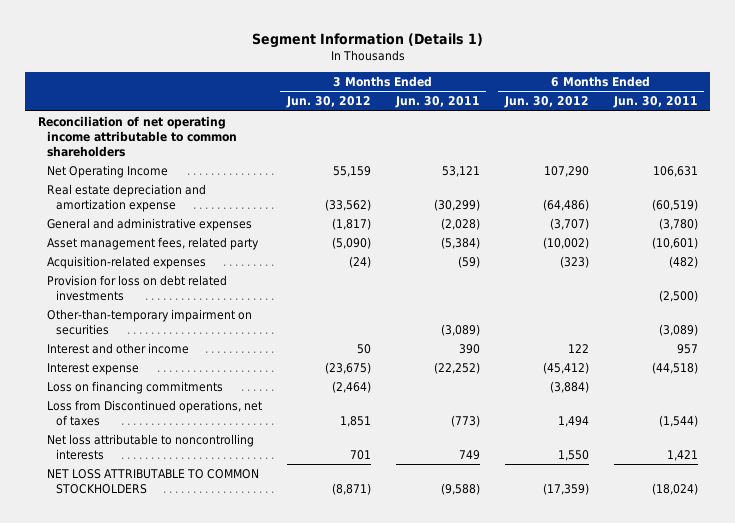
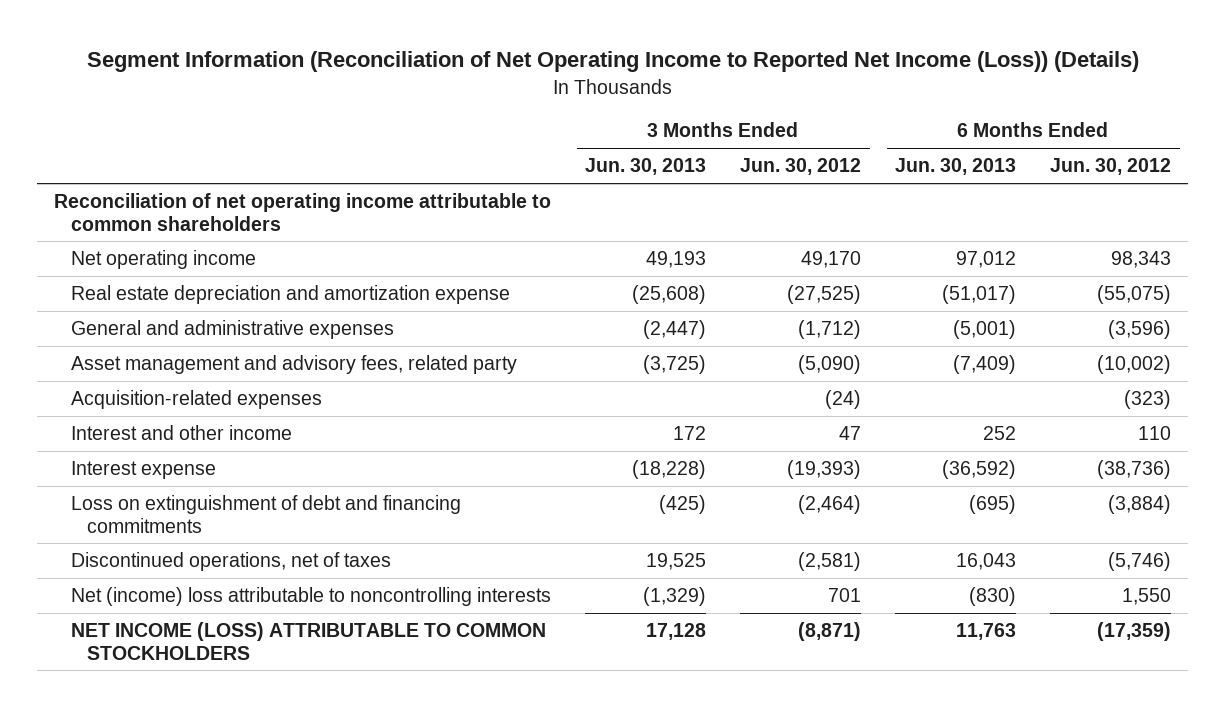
[251,32,483,48] Segment Information (Details 1) -> [86,51,1139,73] Segment Information (Reconciliation of Net Operating Income to Reported Net Income (Loss)) (Details)
[394,96,480,109] Jun. 30, 2011 -> none
[612,96,698,109] Jun. 30, 2011 -> none
none -> [585,158,707,176] Jun. 30, 2013
none -> [895,158,1017,176] Jun. 30, 2013
[46,165,168,179] Net Operating Income -> [70,250,256,270] Net operating income
[332,166,371,178] 55,159 -> [801,251,862,269] 49,170
[543,166,589,178] 107,290 -> [1111,251,1172,269] 98,343
[324,198,371,211] (33,562) -> [787,285,862,305] (27,525)
[542,198,589,211] (64,486) -> [1097,285,1172,305] (55,075)
[331,218,371,231] (1,817) -> [798,320,862,340] (1,712)
[549,218,589,231] (3,707) -> [1108,320,1172,340] (3,596)
[46,237,259,251] Asset management fees, related party -> [70,355,517,375] Asset management and advisory fees, related party
[46,275,227,301] Provision for loss on debt related investments -> none
[46,309,252,335] Other-than-temporary impairment on securities -> none
[356,344,371,355] 50 -> [839,426,862,441] 47
[567,344,589,354] 122 -> [1138,426,1172,441] 110
[324,362,371,375] (23,675) -> [787,460,862,480] (19,393)
[542,362,589,375] (45,412) -> [1097,460,1172,480] (38,736)
[46,381,223,395] Loss on financing commitments -> [70,495,461,533] Loss on extinguishment of debt and financing commitments
[46,400,262,426] Loss from Discontinued operations, net of taxes -> [70,552,391,572] Discontinued operations, net of taxes
[339,415,371,427] 1,851 -> [798,552,862,572] (2,581)
[557,415,589,427] 1,494 -> [1108,552,1172,572] (5,746)
[46,434,254,460] Net loss attributable to noncontrolling interests -> [70,587,551,607] Net (income) loss attributable to noncontrolling interests
[46,469,259,494] NET LOSS ATTRIBUTABLE TO COMMON STOCKHOLDERS -> [70,622,546,660] NET INCOME (LOSS) ATTRIBUTABLE TO COMMON STOCKHOLDERS

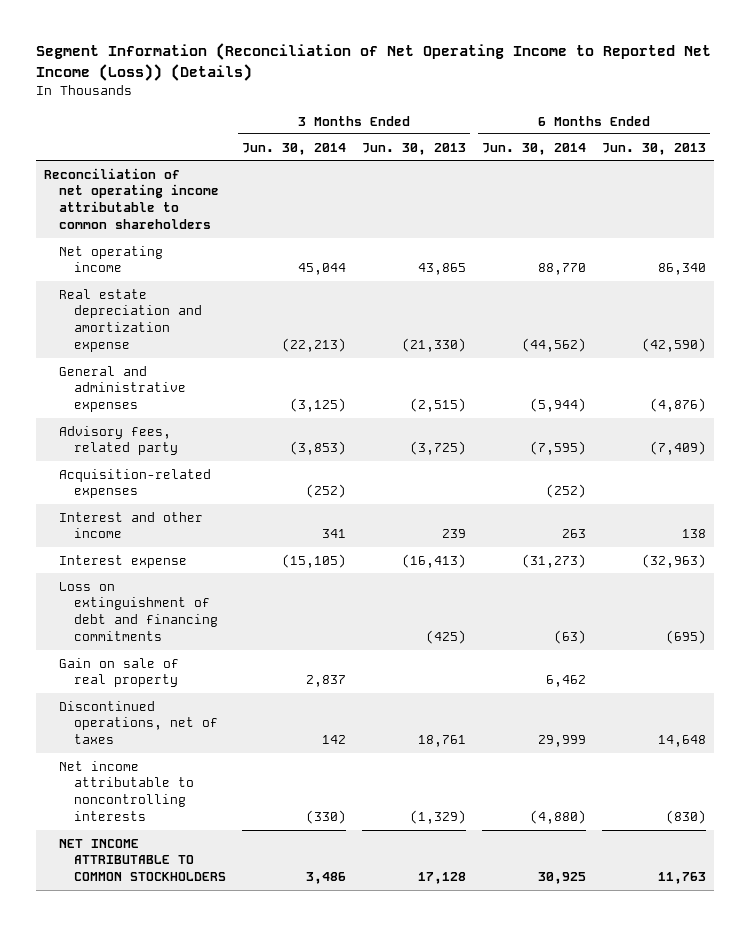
[740,158,862,176] Jun. 30, 2012 -> none
[1050,158,1172,176] Jun. 30, 2012 -> none
none -> [241,142,346,155] Jun. 30, 2014
none -> [482,142,587,155] Jun. 30, 2014
[646,251,707,269] 49,193 -> [418,263,467,276] 43,865
[956,251,1017,269] 97,012 -> [658,263,707,276] 86,340
[632,285,707,305] (25,608) -> [402,338,467,353] (21,330)
[942,285,1017,305] (51,017) -> [642,338,707,353] (42,590)
[643,320,707,340] (2,447) -> [410,398,467,413] (2,515)
[953,320,1017,340] (5,001) -> [650,398,707,413] (4,876)
[70,355,517,375] Asset management and advisory fees, related party -> [58,425,178,456] Advisory fees, related party
[673,426,707,441] 172 -> [442,529,467,539] 239
[983,426,1017,441] 252 -> [682,529,707,539] 138
[632,460,707,480] (18,228) -> [402,553,467,568] (16,413)
[942,460,1017,480] (36,592) -> [642,553,707,568] (32,963)
none -> [58,657,179,688] Gain on sale of real property
[646,553,707,571] 19,525 -> [418,735,467,748] 18,761
[956,553,1017,571] 16,043 -> [658,735,707,748] 14,648
[70,587,551,607] Net (income) loss attributable to noncontrolling interests -> [58,760,194,822] Net income attributable to noncontrolling interests
[70,622,546,660] NET INCOME (LOSS) ATTRIBUTABLE TO COMMON STOCKHOLDERS -> [58,838,226,882] NET INCOME ATTRIBUTABLE TO COMMON STOCKHOLDERS

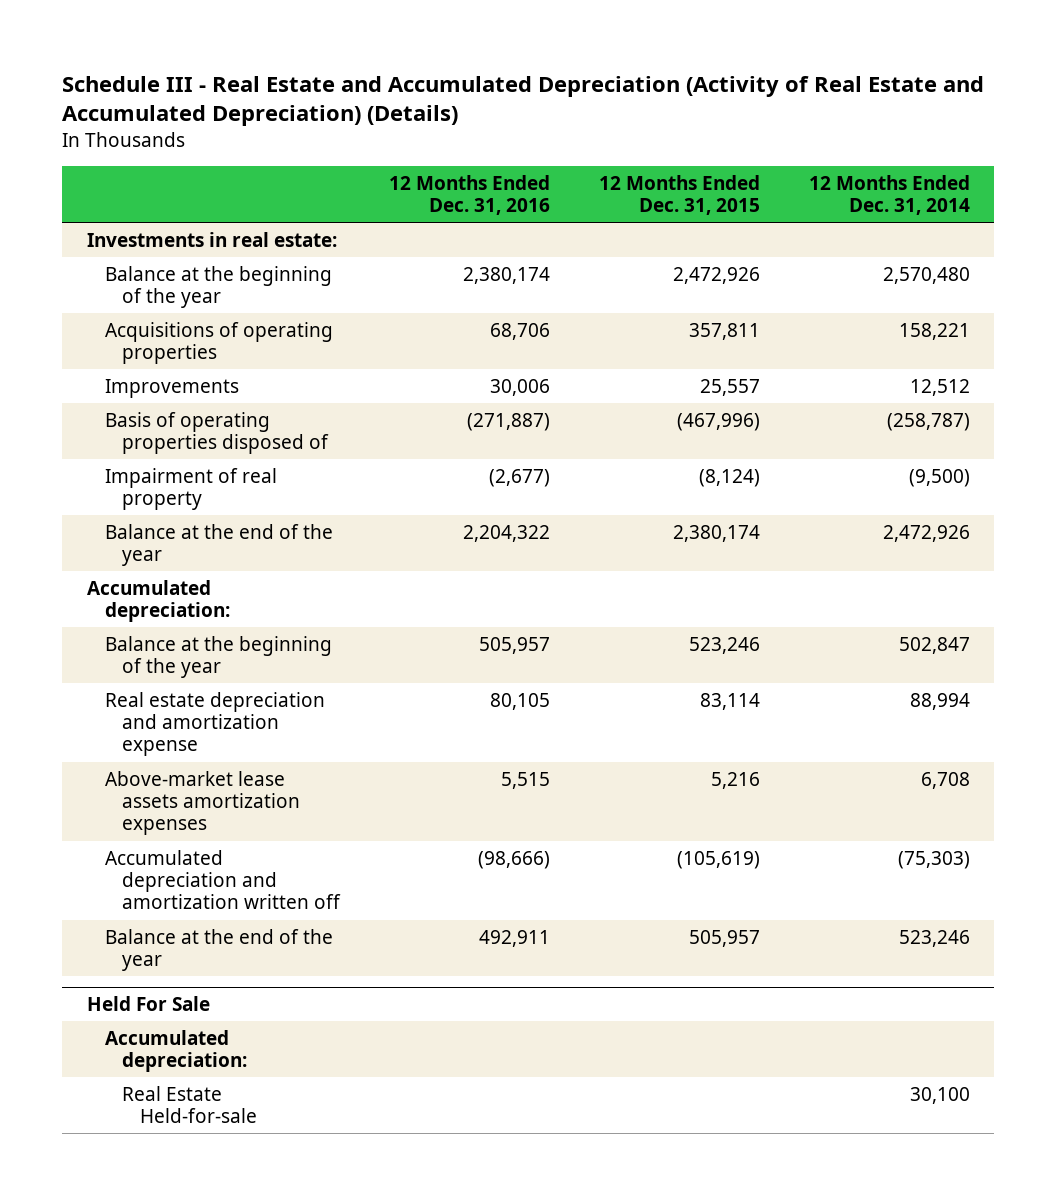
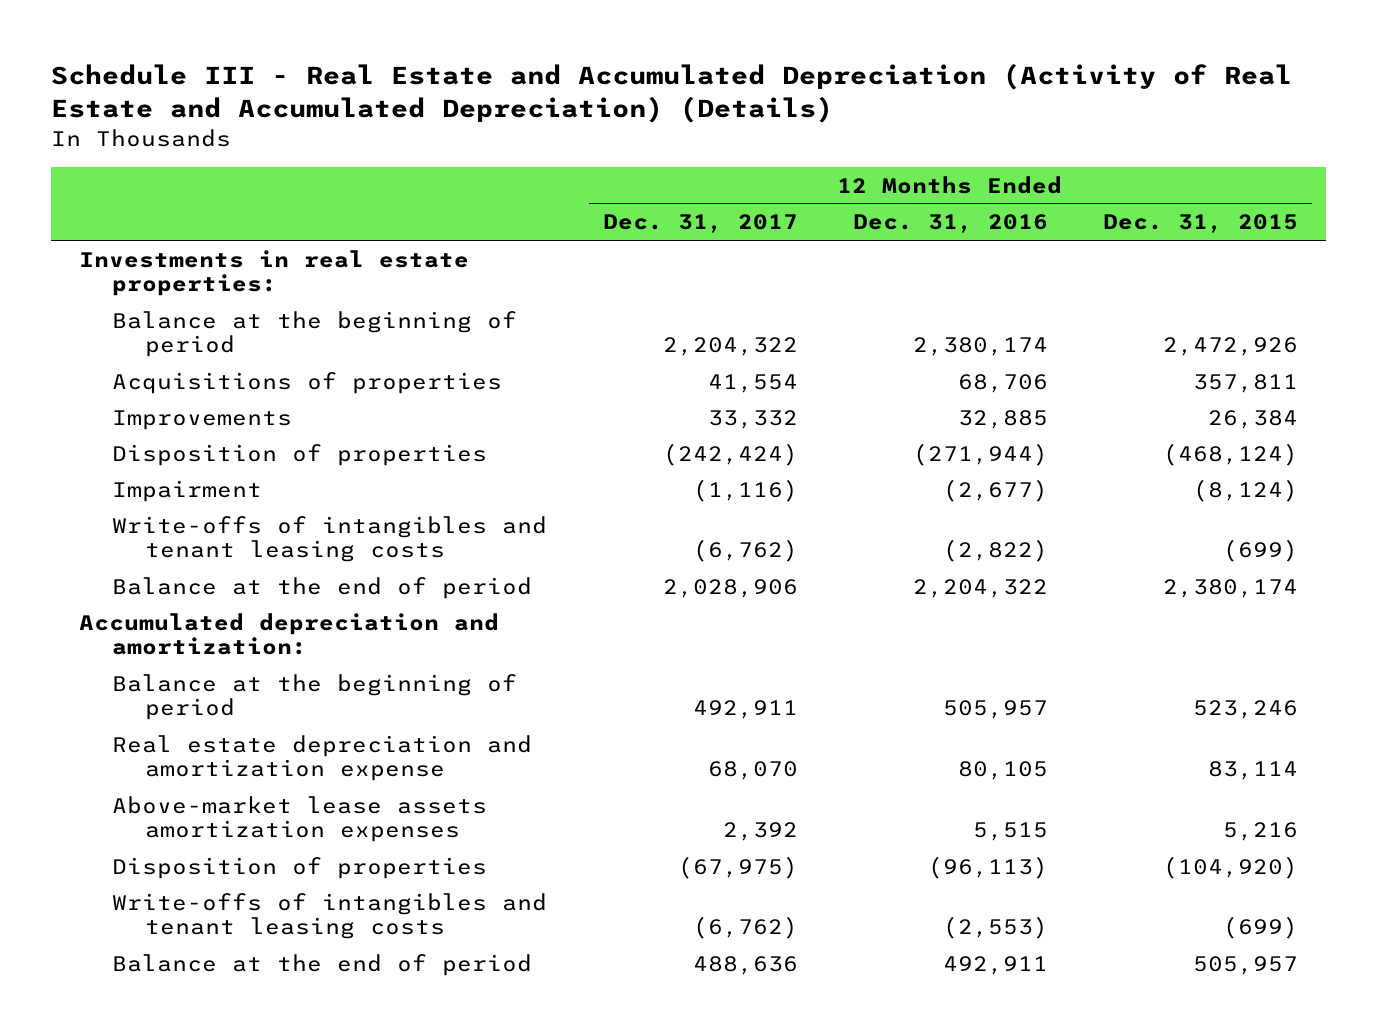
[808,175,970,216] 12 Months Ended Dec. 31, 2014 -> none
none -> [602,214,798,234] Dec. 31, 2017
[86,231,337,247] Investments in real estate: -> [78,249,469,297] Investments in real estate properties:
[104,265,332,309] Balance at the beginning of the year -> [112,310,518,358] Balance at the beginning of period
[104,321,333,365] Acquisitions of operating properties -> [112,371,503,394] Acquisitions of properties
[490,378,551,396] 30,006 -> [957,409,1048,429] 32,885
[699,378,760,396] 25,557 -> [1208,409,1299,429] 26,384
[104,411,330,455] Basis of operating properties disposed of -> [112,443,488,466] Disposition of properties
[467,412,551,431] (271,887) -> [912,442,1048,466] (271,944)
[676,412,760,431] (467,996) -> [1163,442,1299,466] (468,124)
[104,467,277,511] Impairment of real property -> [112,479,263,502] Impairment
none -> [112,515,548,563] Write-offs of intangibles and tenant leasing costs
[104,523,333,567] Balance at the end of the year -> [112,576,533,599] Balance at the end of period
[86,579,230,623] Accumulated depreciation: -> [78,612,499,656] Accumulated depreciation and amortization:
[104,635,332,679] Balance at the beginning of the year -> [112,673,518,721] Balance at the beginning of period
[104,849,342,910] Accumulated depreciation and amortization written off -> none
[86,995,210,1011] Held For Sale -> none
[104,1029,248,1073] Accumulated depreciation: -> none
[122,1085,257,1124] Real Estate Held-for-sale -> none
none -> [112,856,488,879] Disposition of properties
none -> [112,892,548,940] Write-offs of intangibles and tenant leasing costs
[104,928,333,972] Balance at the end of the year -> [112,953,533,976] Balance at the end of period

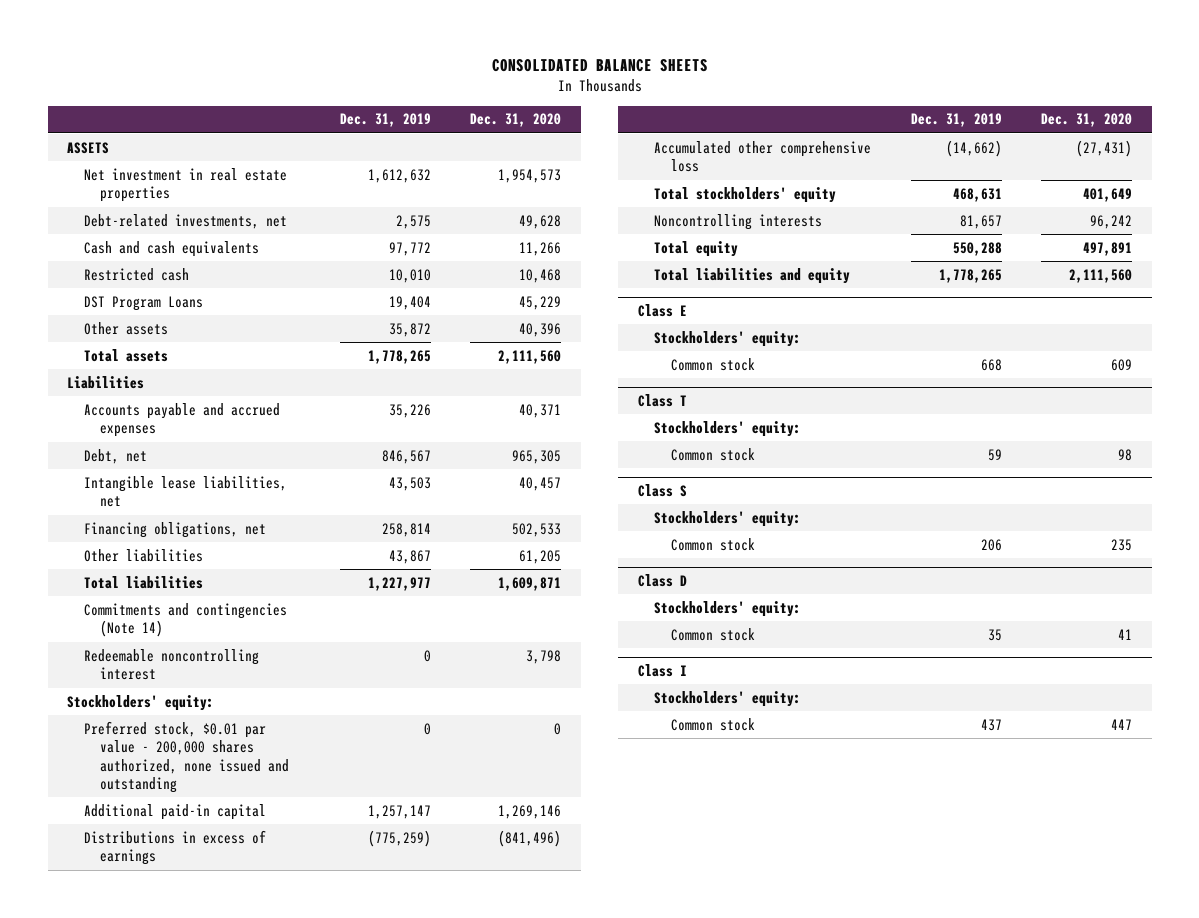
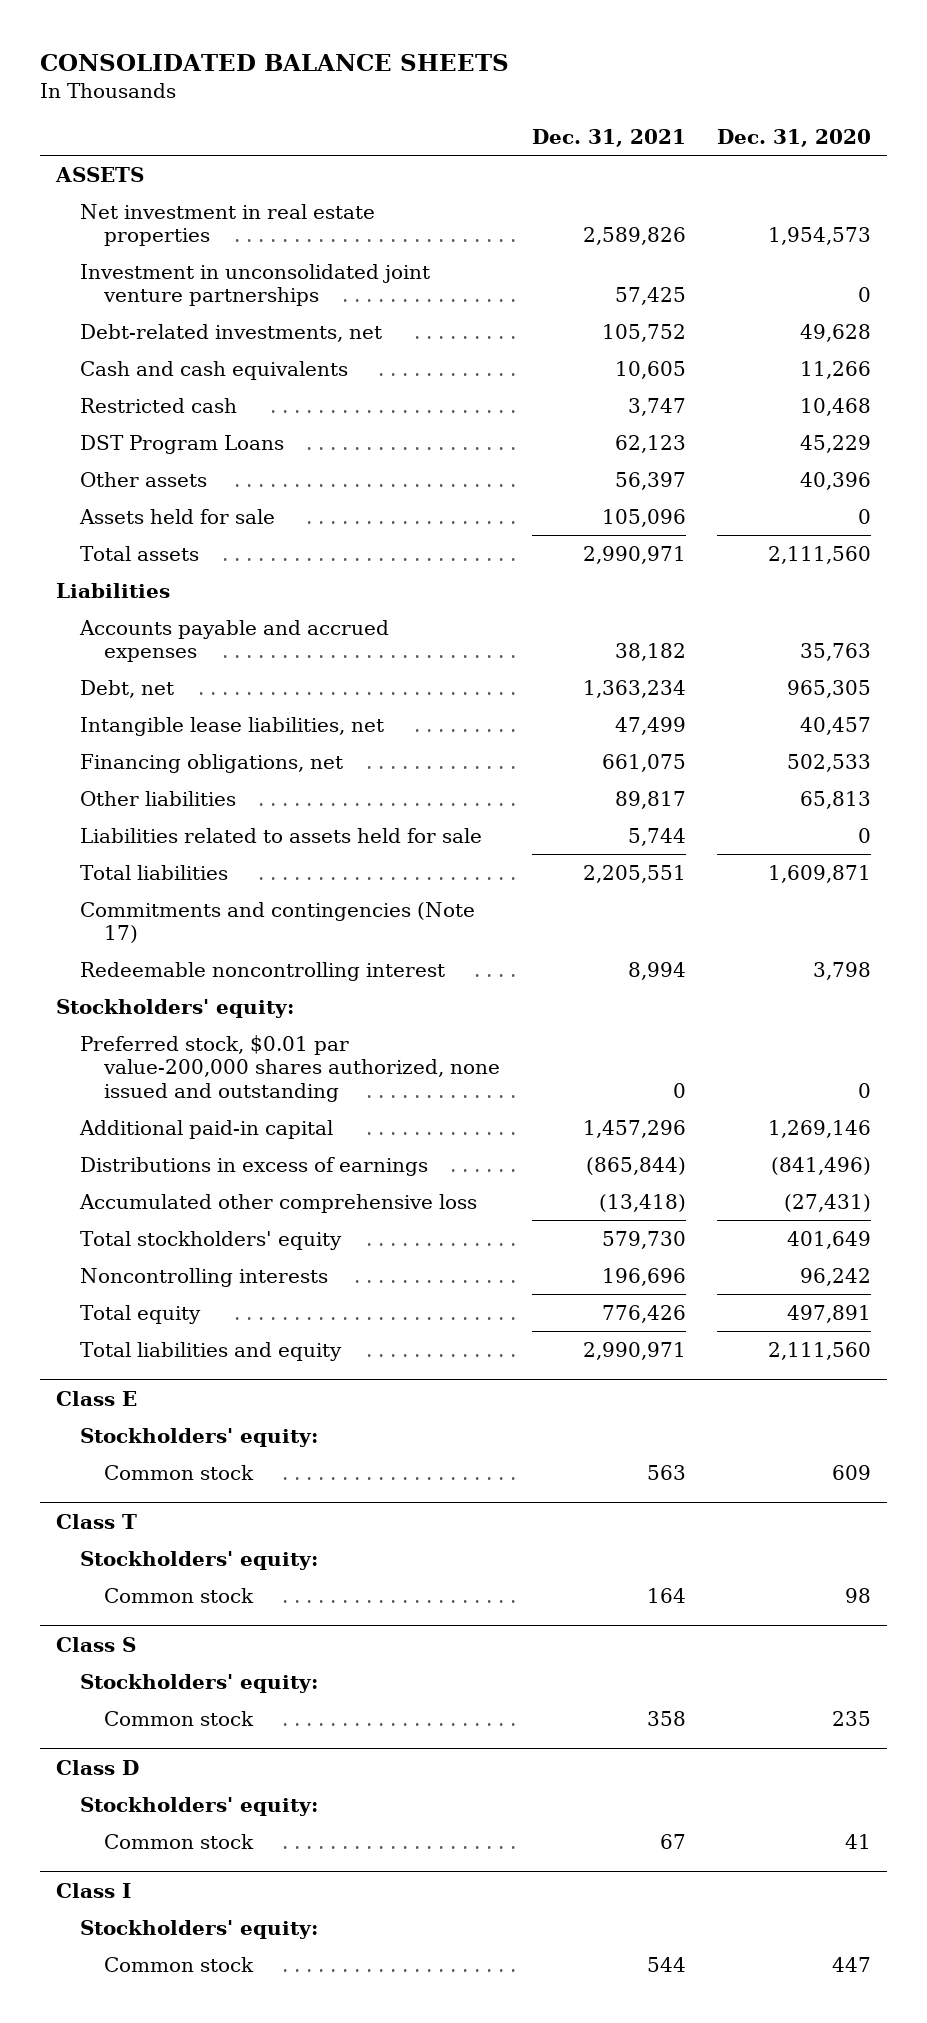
[340,113,432,128] Dec. 31, 2019 -> none
none -> [531,129,686,148] Dec. 31, 2021
none -> [79,263,430,307] Investment in unconsolidated joint venture partnerships
none -> [78,508,275,524] Assets held for sale
[519,403,562,418] 40,371 -> [799,643,871,662] 35,763
[519,549,562,564] 61,205 -> [799,790,871,809] 65,813
none -> [79,827,482,843] Liabilities related to assets held for sale
[83,602,287,638] Commitments and contingencies (Note 14) -> [79,901,475,944] Commitments and contingencies (Note 17)
[83,720,290,793] Preferred stock, $0.01 par value - 200,000 shares authorized, none issued and outstanding -> [79,1034,501,1102] Preferred stock, $0.01 par value-200,000 shares authorized, none issued and outstanding

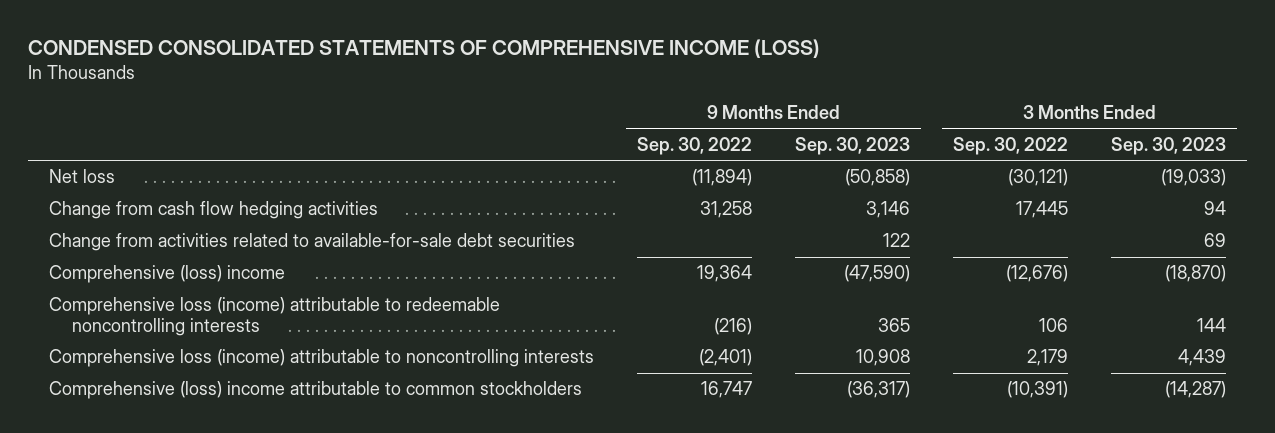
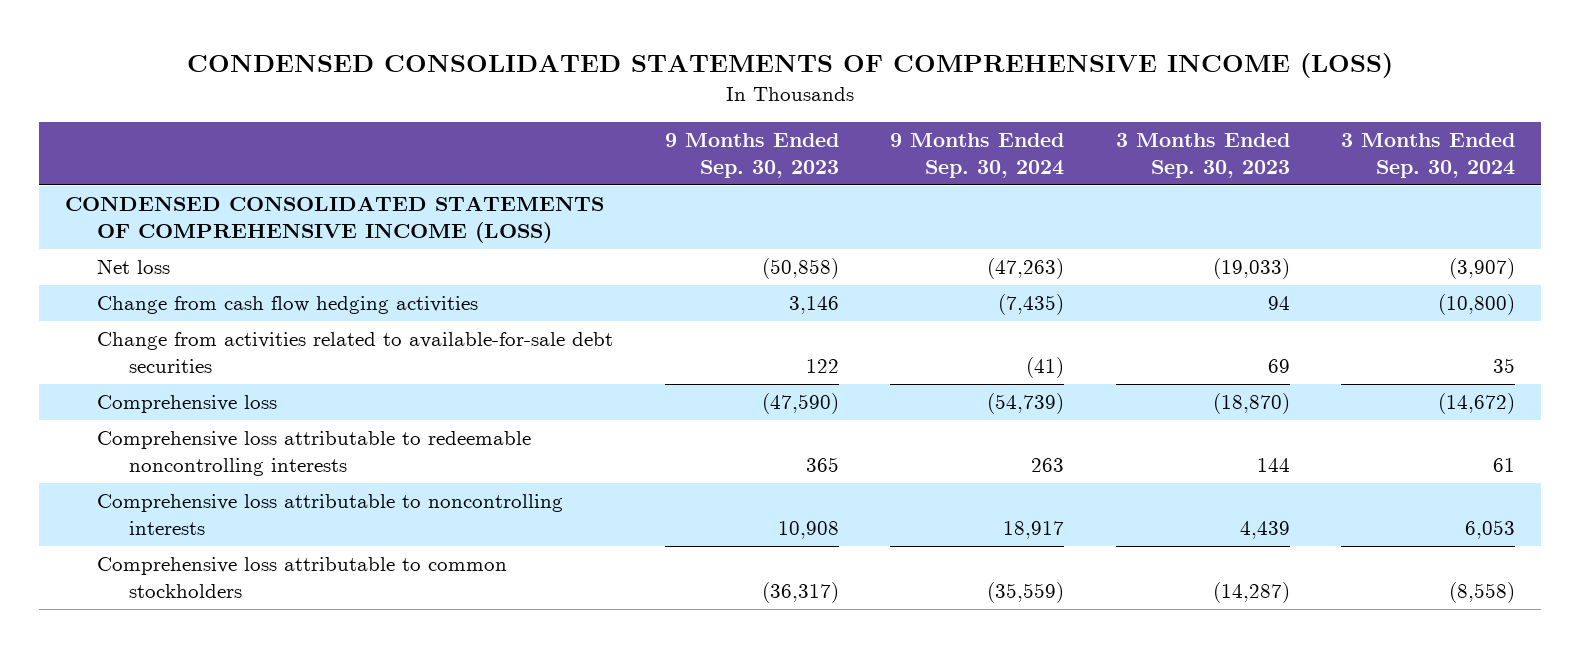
[637,136,753,155] Sep. 30, 2022 -> none
[953,136,1069,155] Sep. 30, 2022 -> none
none -> [890,133,1065,179] 9 Months Ended Sep. 30, 2024
none -> [1341,133,1516,179] 3 Months Ended Sep. 30, 2024
none -> [65,196,605,244] CONDENSED CONSOLIDATED STATEMENTS OF COMPREHENSIVE INCOME (LOSS)
[49,265,286,284] Comprehensive (loss) income -> [96,395,277,414] Comprehensive loss
[49,297,501,336] Comprehensive loss (income) attributable to redeemable noncontrolling interests -> [96,431,531,477] Comprehensive loss attributable to redeemable noncontrolling interests
[49,349,595,368] Comprehensive loss (income) attributable to noncontrolling interests -> [96,494,563,536] Comprehensive loss attributable to noncontrolling interests
[49,381,583,400] Comprehensive (loss) income attributable to common stockholders -> [96,557,507,599] Comprehensive loss attributable to common stockholders

